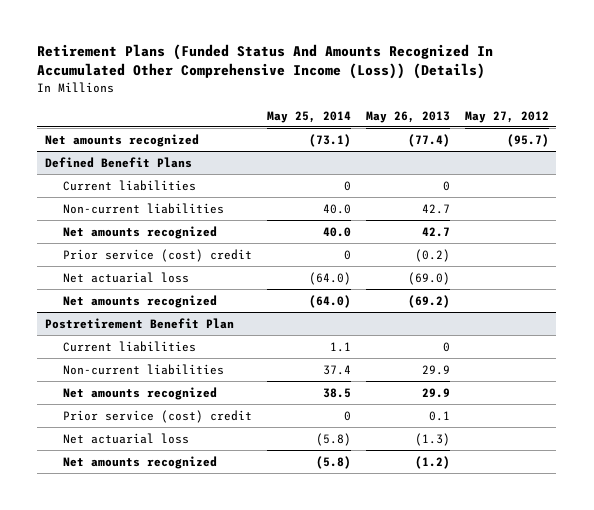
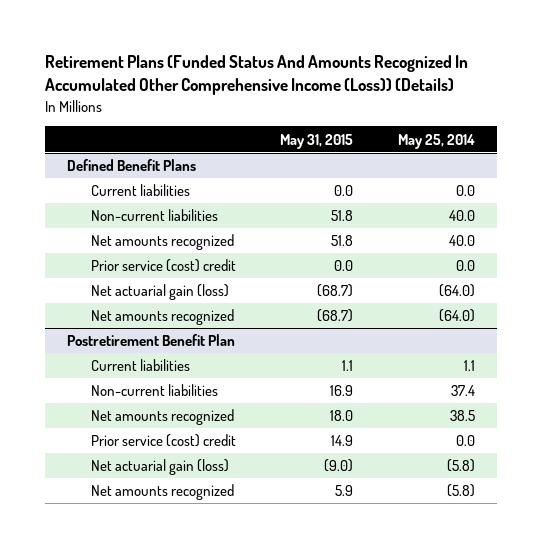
[365,110,450,123] May 26, 2013 -> none
[464,110,549,123] May 27, 2012 -> none
none -> [280,133,354,149] May 31, 2015
[44,133,199,147] Net amounts recognized -> none
[343,180,351,191] 0 -> [455,185,475,197] 0.0
[343,249,351,260] 0 -> [455,260,475,272] 0.0
[62,271,189,283] Net actuarial loss -> [90,284,229,301] Net actuarial gain (loss)
[343,410,351,421] 0 -> [455,435,475,447] 0.0
[62,432,189,444] Net actuarial loss -> [90,459,229,476] Net actuarial gain (loss)

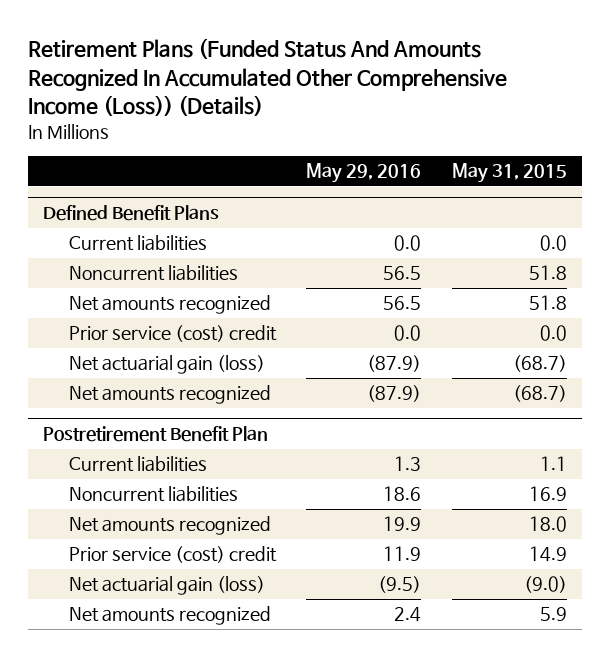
[397,133,475,149] May 25, 2014 -> none
none -> [306,163,422,184] May 29, 2016
[90,209,218,222] Non-current liabilities -> [68,265,238,282] Noncurrent liabilities
[90,384,218,397] Non-current liabilities -> [68,486,238,503] Noncurrent liabilities

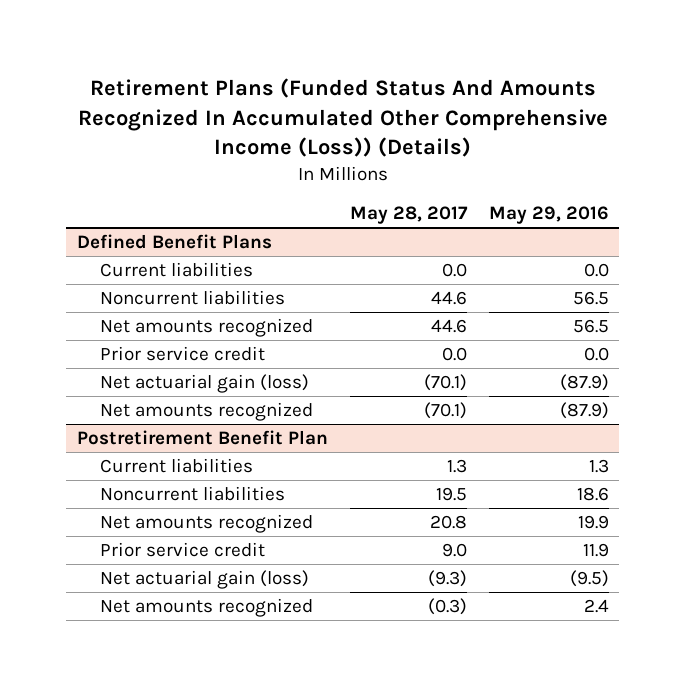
[451,163,567,184] May 31, 2015 -> none
none -> [349,205,468,224] May 28, 2017
[68,325,277,343] Prior service (cost) credit -> [99,346,265,362] Prior service credit
[68,546,277,564] Prior service (cost) credit -> [99,542,265,558] Prior service credit

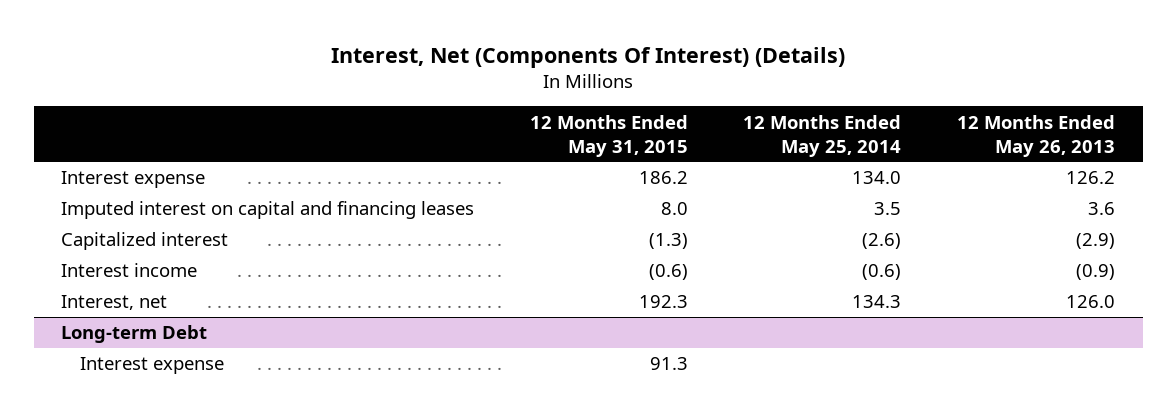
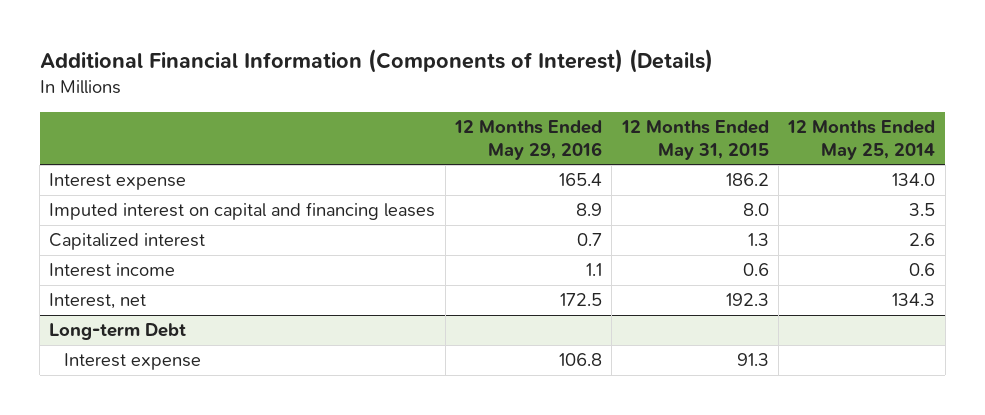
[331,46,846,68] Interest, Net (Components Of Interest) (Details) -> [39,49,713,74] Additional Financial Information (Components of Interest) (Details)
[956,114,1115,157] 12 Months Ended May 26, 2013 -> none
none -> [454,120,603,160] 12 Months Ended May 29, 2016
[648,233,688,250] (1.3) -> [747,233,769,247] 1.3
[862,233,902,250] (2.6) -> [909,233,936,247] 2.6
[648,264,688,281] (0.6) -> [742,263,769,277] 0.6
[862,264,902,281] (0.6) -> [909,263,936,277] 0.6

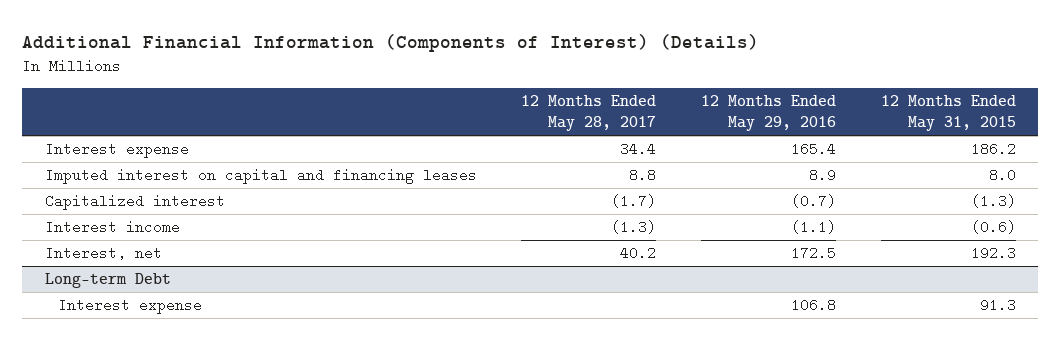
[787,120,936,160] 12 Months Ended May 25, 2014 -> none
none -> [521,95,657,132] 12 Months Ended May 28, 2017
[577,233,603,247] 0.7 -> [791,194,837,209] (0.7)
[747,233,769,247] 1.3 -> [971,194,1017,209] (1.3)
[586,263,603,277] 1.1 -> [791,220,837,235] (1.1)
[742,263,769,277] 0.6 -> [971,220,1017,235] (0.6)

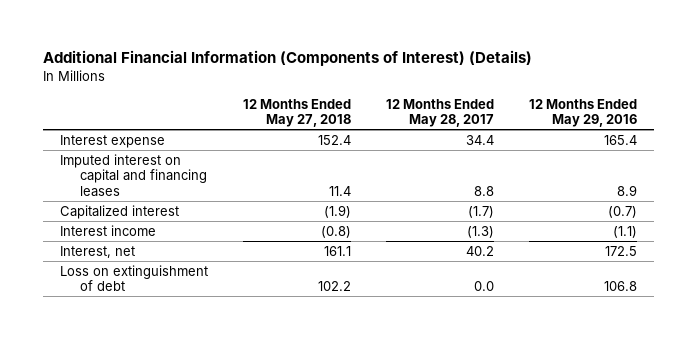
[881,95,1017,132] 12 Months Ended May 31, 2015 -> none
none -> [243,98,352,127] 12 Months Ended May 27, 2018
[44,273,171,289] Long-term Debt -> none
[57,298,202,315] Interest expense -> none
none -> [60,264,209,292] Loss on extinguishment of debt

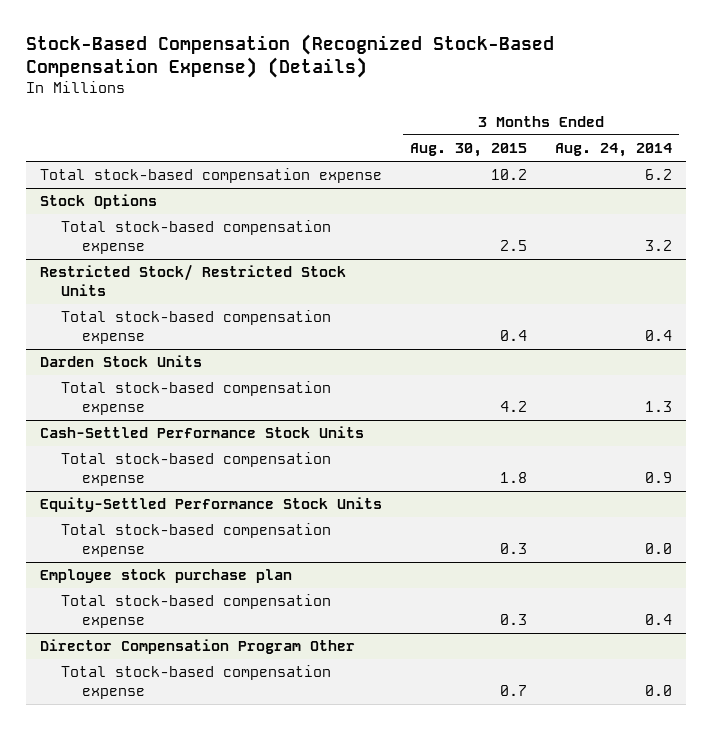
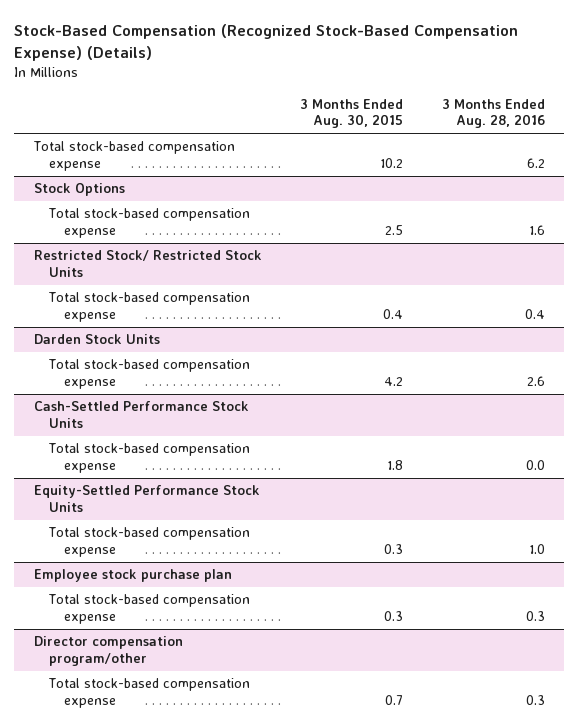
[554,143,672,158] Aug. 24, 2014 -> none
none -> [441,98,545,129] 3 Months Ended Aug. 28, 2016
[40,639,356,655] Director Compensation Program Other -> [33,636,183,667] Director compensation program/other

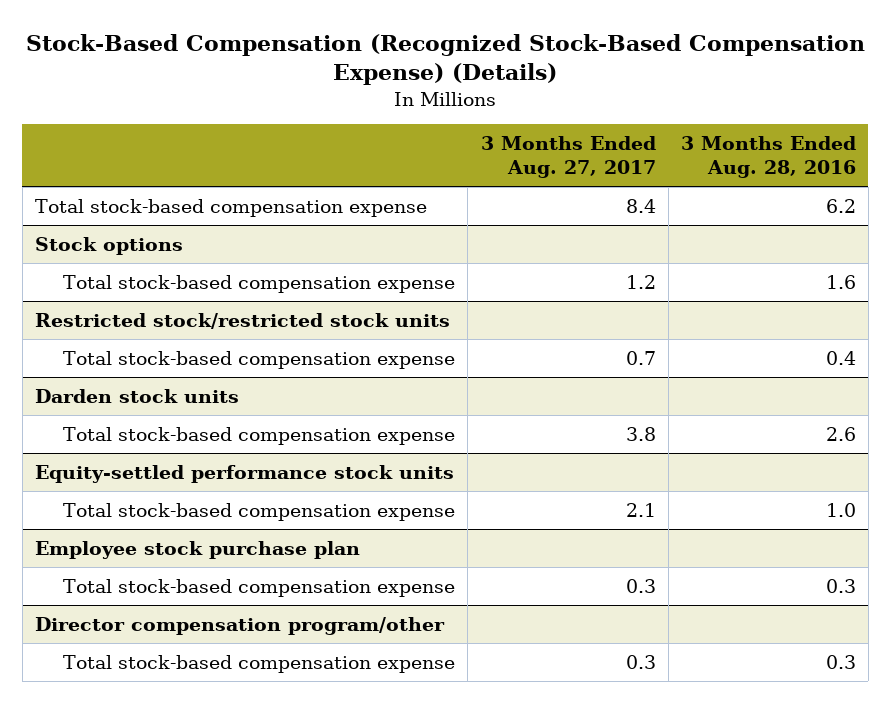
[300,98,404,129] 3 Months Ended Aug. 30, 2015 -> none
none -> [480,136,656,179] 3 Months Ended Aug. 27, 2017
[33,183,125,197] Stock Options -> [34,236,183,255] Stock options
[33,250,262,278] Restricted Stock/ Restricted Stock Units -> [34,312,450,329] Restricted stock/restricted stock units
[33,334,160,345] Darden Stock Units -> [34,388,239,403] Darden stock units
[33,401,249,429] Cash-Settled Performance Stock Units -> none
[48,443,251,474] Total stock-based compensation expense -> none
[33,485,260,513] Equity-Settled Performance Stock Units -> [34,464,454,483] Equity-settled performance stock units

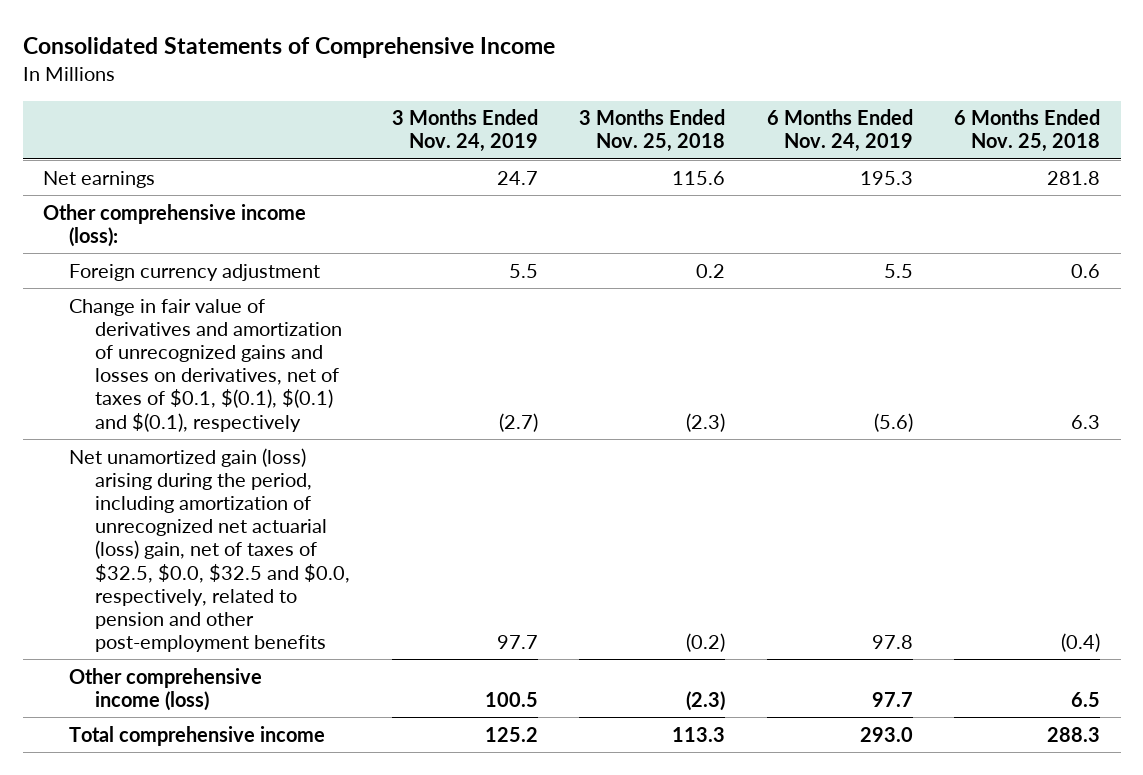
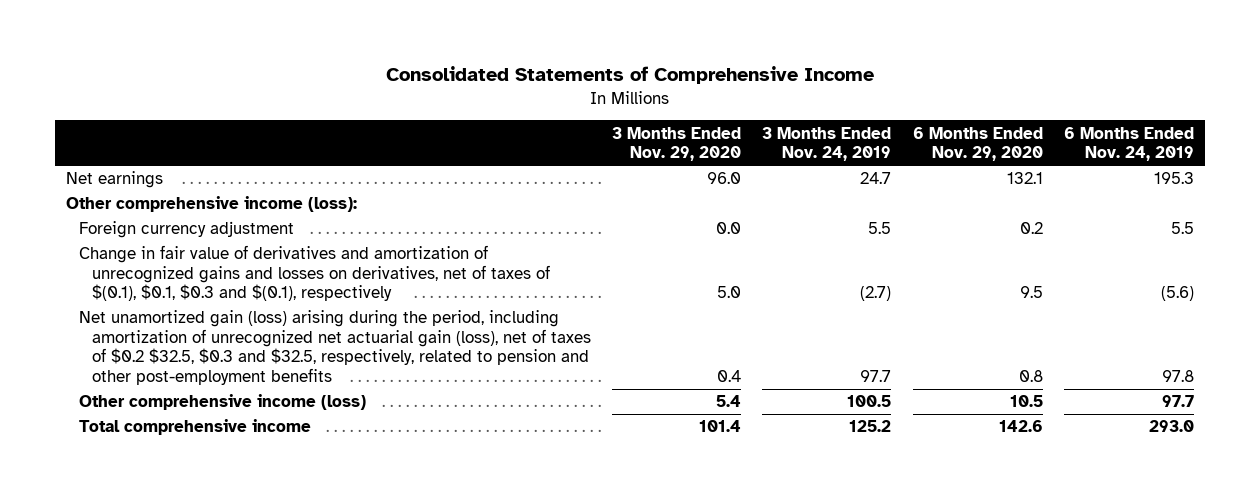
[579,109,726,153] 3 Months Ended Nov. 25, 2018 -> none
[954,109,1101,153] 6 Months Ended Nov. 25, 2018 -> none
none -> [612,126,742,162] 3 Months Ended Nov. 29, 2020
none -> [912,126,1043,162] 6 Months Ended Nov. 29, 2020
[69,298,343,432] Change in fair value of derivatives and amortization of unrecognized gains and losses on derivatives, net of taxes of $0.1, $(0.1), $(0.1) and $(0.1), respectively -> [78,245,550,302] Change in fair value of derivatives and amortization of unrecognized gains and losses on derivatives, net of taxes of $(0.1), $0.1, $0.3 and $(0.1), respectively
[69,447,351,653] Net unamortized gain (loss) arising during the period, including amortization of unrecognized net actuarial (loss) gain, net of taxes of $32.5, $0.0, $32.5 and $0.0, respectively, related to pension and other post-employment benefits -> [78,310,591,385] Net unamortized gain (loss) arising during the period, including amortization of unrecognized net actuarial gain (loss), net of taxes of $0.2 $32.5, $0.3 and $32.5, respectively, related to pension and other post-employment benefits

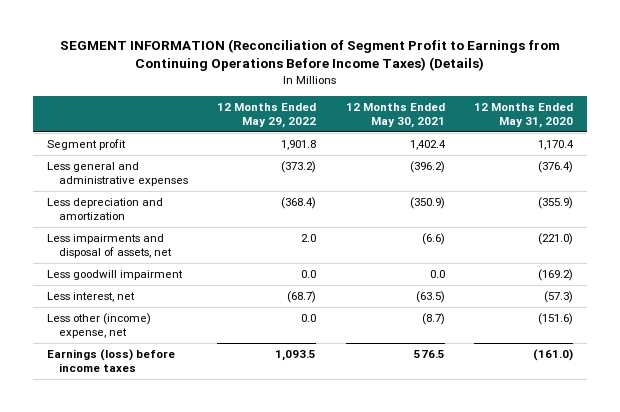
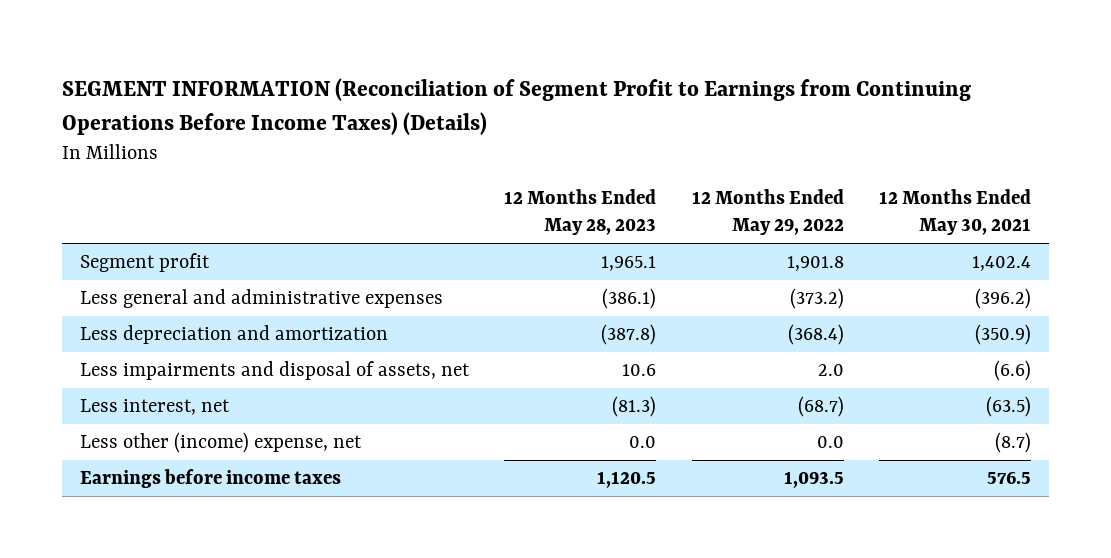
[473,102,573,129] 12 Months Ended May 31, 2020 -> none
none -> [504,189,657,236] 12 Months Ended May 28, 2023
[47,270,184,281] Less goodwill impairment -> none
[47,349,176,373] Earnings (loss) before income taxes -> [80,469,342,489] Earnings before income taxes

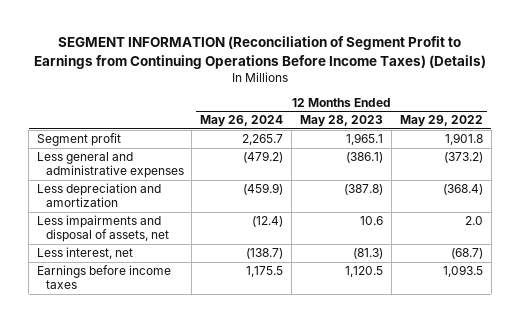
[879,189,1032,236] 12 Months Ended May 30, 2021 -> none
none -> [200,115,284,128] May 26, 2024
[80,432,363,454] Less other (income) expense, net -> none

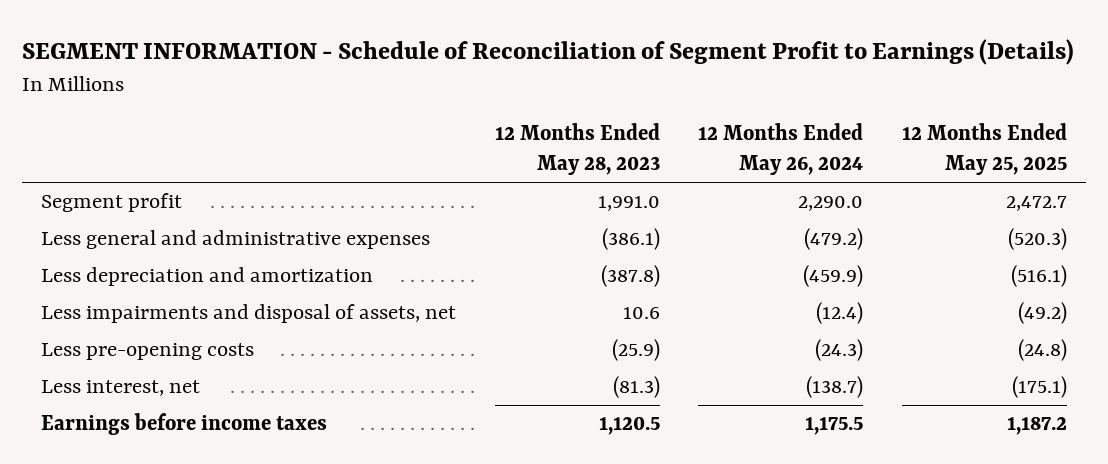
[33,36,486,69] SEGMENT INFORMATION (Reconciliation of Segment Profit to Earnings from Continuing Operations Before Income Taxes) (Details) -> [21,38,1074,65] SEGMENT INFORMATION - Schedule of Reconciliation of Segment Profit to Earnings (Details)
[399,115,483,128] May 29, 2022 -> none
none -> [901,123,1067,176] 12 Months Ended May 25, 2025
[242,134,284,146] 2,265.7 -> [798,196,864,212] 2,290.0
[346,133,384,146] 1,965.1 -> [597,196,660,212] 1,991.0
none -> [41,343,255,361] Less pre-opening costs

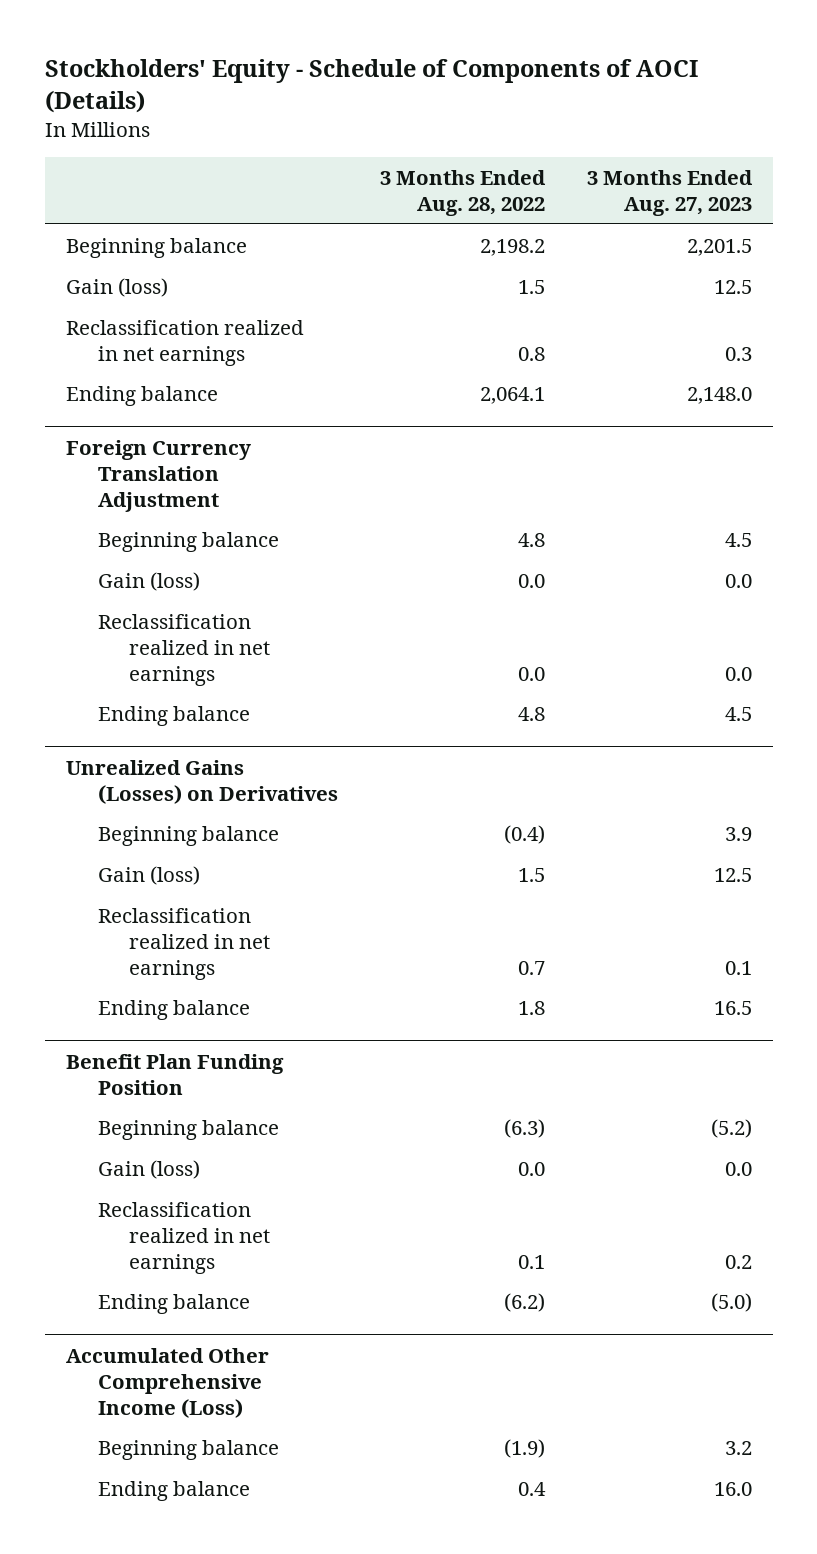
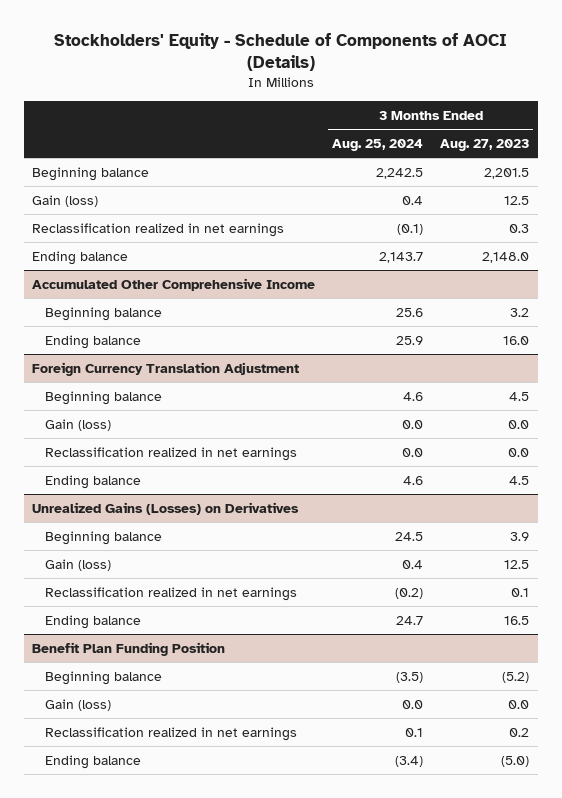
[379,169,546,216] 3 Months Ended Aug. 28, 2022 -> none
none -> [332,139,424,152] Aug. 25, 2024
none -> [32,277,316,291] Accumulated Other Comprehensive Income
none -> [45,306,163,321] Beginning balance
none -> [45,334,142,349] Ending balance
[65,1347,269,1418] Accumulated Other Comprehensive Income (Loss) -> none
[97,1439,279,1460] Beginning balance -> none
[97,1480,250,1501] Ending balance -> none

